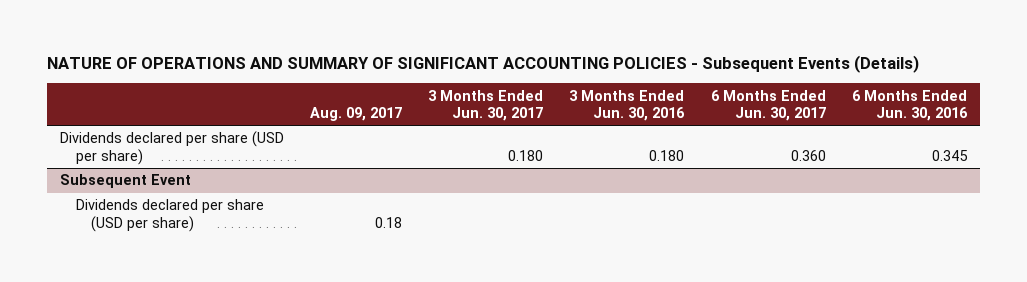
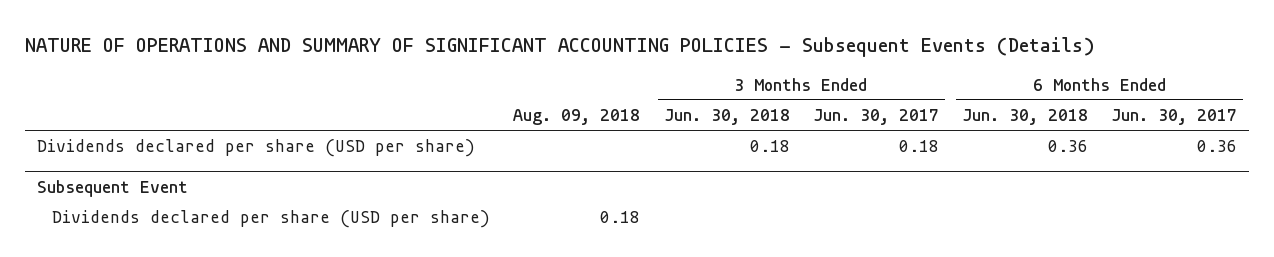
[309,107,402,122] Aug. 09, 2017 -> none
[569,89,686,122] 3 Months Ended Jun. 30, 2016 -> none
[851,89,968,122] 6 Months Ended Jun. 30, 2016 -> none
none -> [513,108,641,125] Aug. 09, 2018
none -> [663,108,790,125] Jun. 30, 2018
none -> [961,108,1088,125] Jun. 30, 2018
[508,149,544,161] 0.180 -> [898,140,939,153] 0.18
[790,149,826,161] 0.360 -> [1197,140,1238,153] 0.36

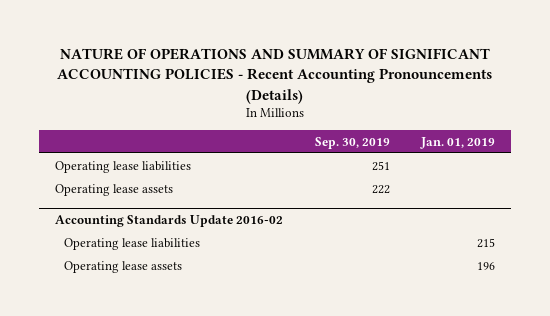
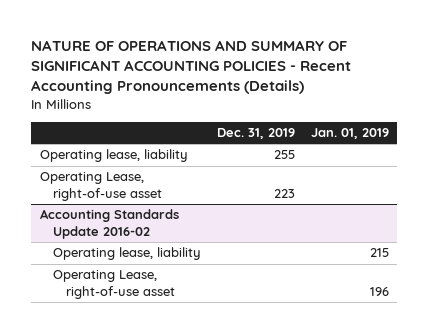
[314,136,390,149] Sep. 30, 2019 -> none
none -> [216,128,295,140] Dec. 31, 2019
[54,160,191,173] Operating lease liabilities -> [39,149,188,163] Operating lease, liability
[54,183,173,196] Operating lease assets -> [39,172,162,201] Operating Lease, right-of-use asset
[64,237,201,250] Operating lease liabilities -> [52,247,201,261] Operating lease, liability
[64,260,183,273] Operating lease assets -> [52,270,176,299] Operating Lease, right-of-use asset

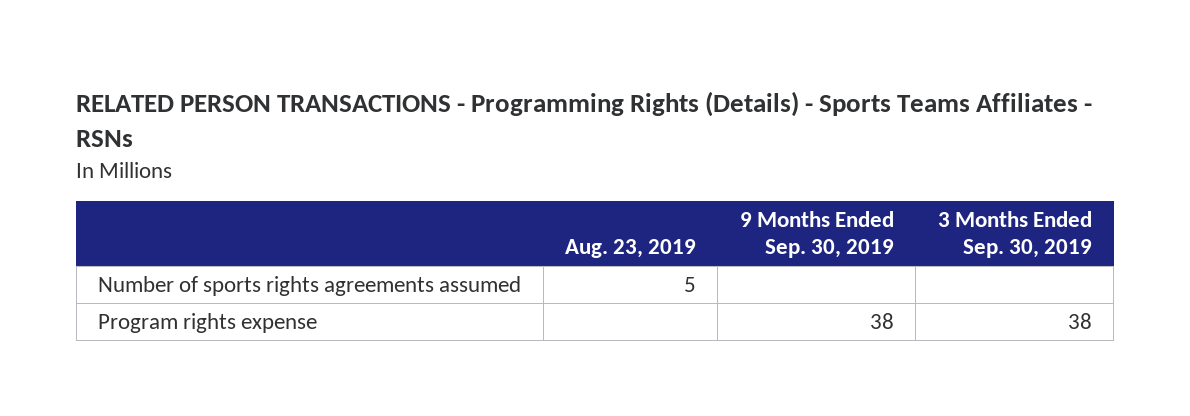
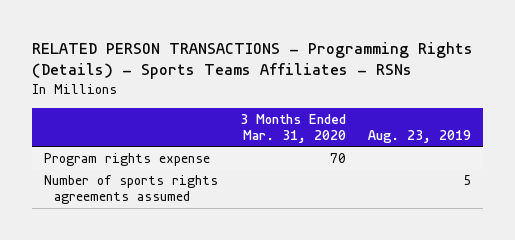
[739,211,894,259] 9 Months Ended Sep. 30, 2019 -> none
[937,211,1092,259] 3 Months Ended Sep. 30, 2019 -> none
none -> [240,113,347,144] 3 Months Ended Mar. 31, 2020
[98,275,522,296] Number of sports rights agreements assumed -> [43,174,218,205] Number of sports rights agreements assumed

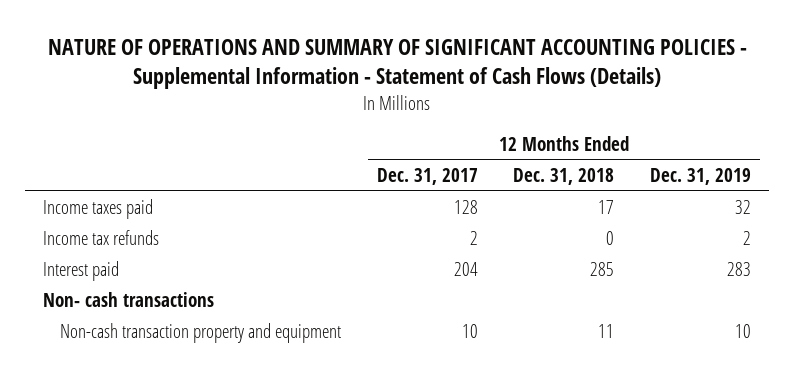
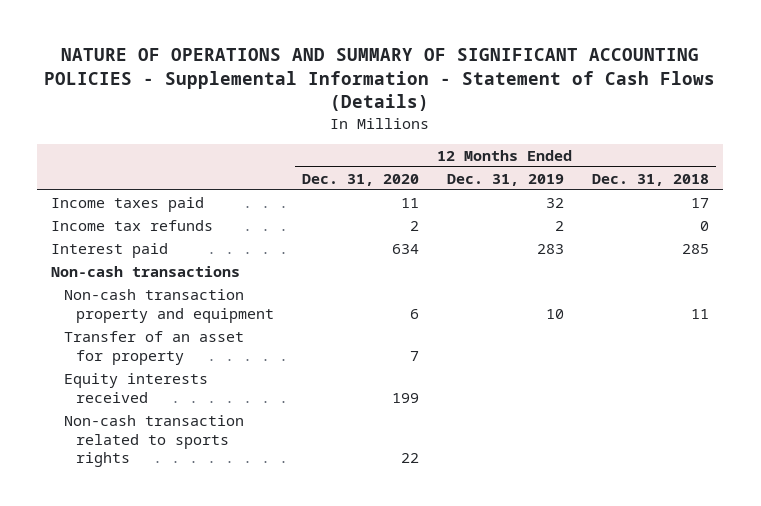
[376,167,478,185] Dec. 31, 2017 -> none
none -> [301,173,419,186] Dec. 31, 2020
[43,292,215,308] Non- cash transactions -> [51,265,241,277] Non-cash transactions
none -> [63,330,244,365] Transfer of an asset for property
none -> [63,372,208,403] Equity interests received
none -> [63,414,244,468] Non-cash transaction related to sports rights

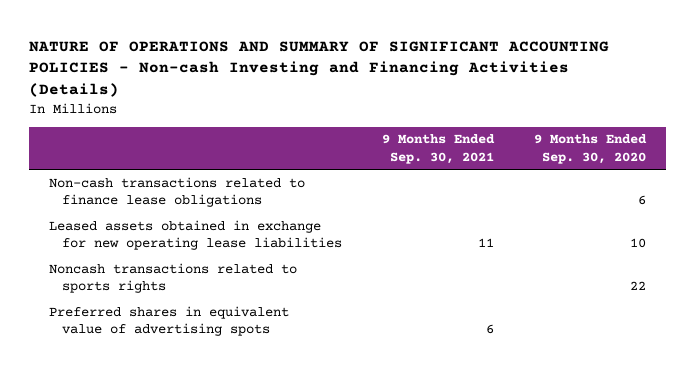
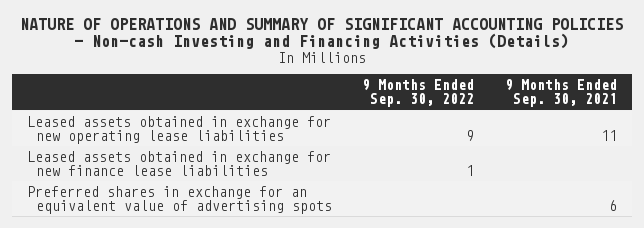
[533,134,647,164] 9 Months Ended Sep. 30, 2020 -> none
none -> [362,79,475,108] 9 Months Ended Sep. 30, 2022
[49,176,306,208] Non-cash transactions related to finance lease obligations -> none
[49,262,298,294] Noncash transactions related to sports rights -> none
none -> [27,151,332,176] Leased assets obtained in exchange for new finance lease liabilities
[49,305,290,337] Preferred shares in equivalent value of advertising spots -> [27,186,333,214] Preferred shares in exchange for an equivalent value of advertising spots

